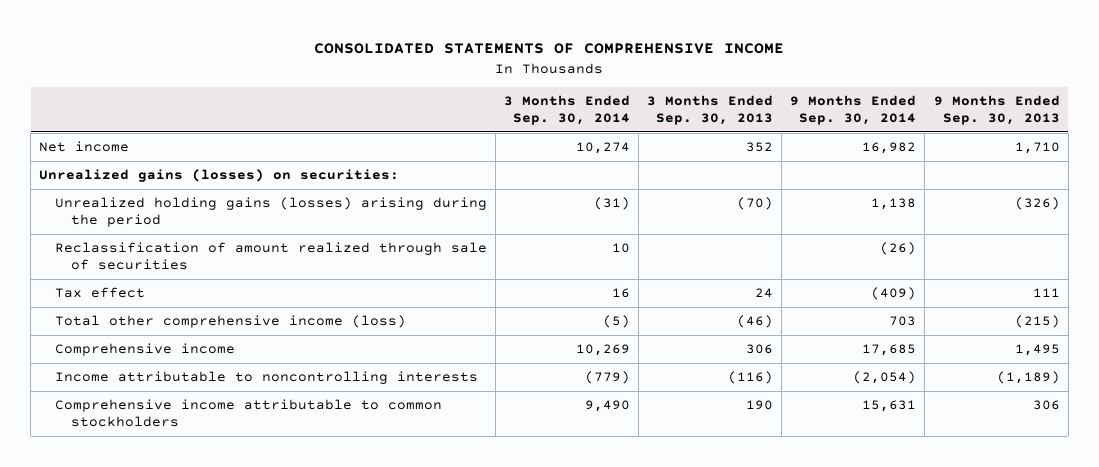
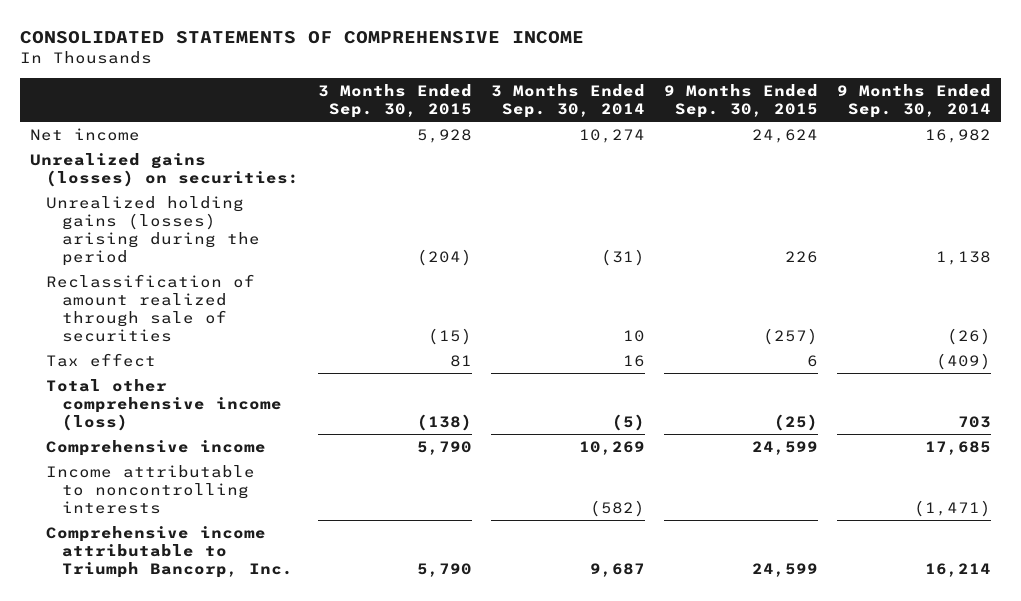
[647,95,774,125] 3 Months Ended Sep. 30, 2013 -> none
[933,95,1060,125] 9 Months Ended Sep. 30, 2013 -> none
none -> [318,84,473,119] 3 Months Ended Sep. 30, 2015
none -> [664,84,819,119] 9 Months Ended Sep. 30, 2015
[585,371,631,385] (779) -> [590,499,646,517] (582)
[853,371,917,385] (2,054) -> [914,499,992,517] (1,471)
[55,399,443,427] Comprehensive income attributable to common stockholders -> [45,525,294,578] Comprehensive income attributable to Triumph Bancorp, Inc.
[585,400,631,413] 9,490 -> [590,562,646,577] 9,687
[862,400,917,413] 15,631 -> [925,562,992,577] 16,214

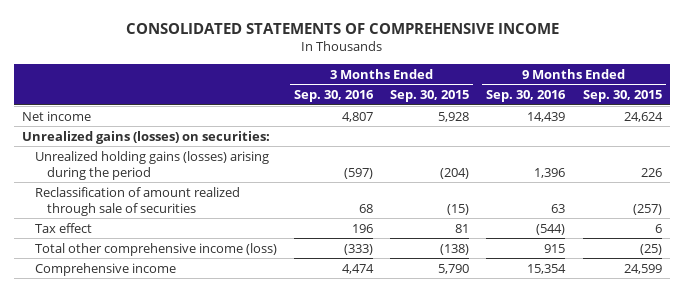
[491,84,646,119] 3 Months Ended Sep. 30, 2014 -> none
[837,84,992,119] 9 Months Ended Sep. 30, 2014 -> none
none -> [294,90,375,103] Sep. 30, 2016
none -> [486,90,567,103] Sep. 30, 2016
[45,464,255,514] Income attributable to noncontrolling interests -> none
[45,525,294,578] Comprehensive income attributable to Triumph Bancorp, Inc. -> none

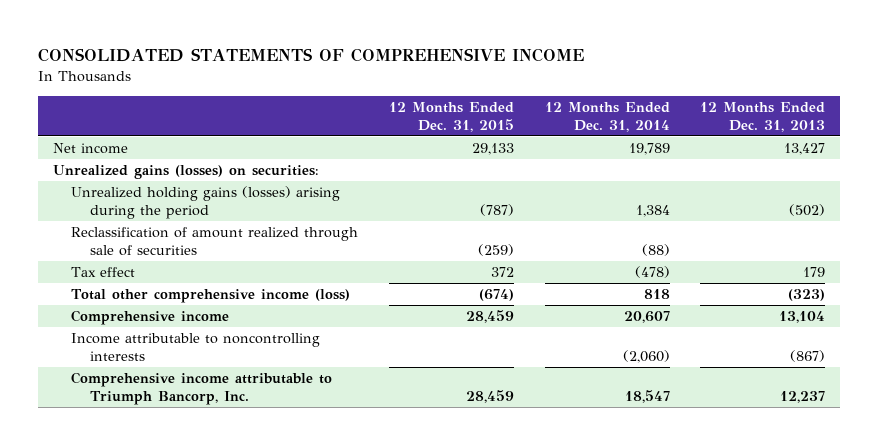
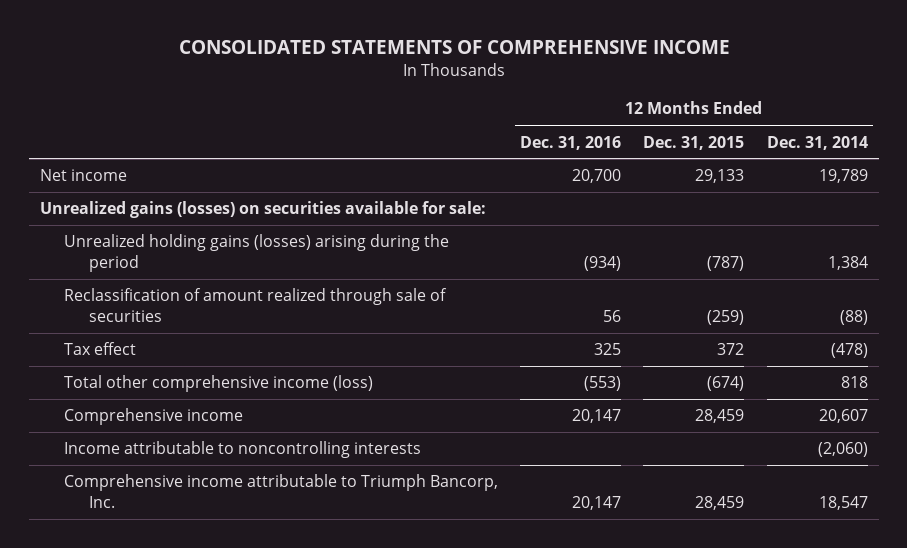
[700,101,826,132] 12 Months Ended Dec. 31, 2013 -> none
none -> [520,135,622,150] Dec. 31, 2016
[53,165,320,180] Unrealized gains (losses) on securities: -> [39,201,486,219] Unrealized gains (losses) on securities available for sale:

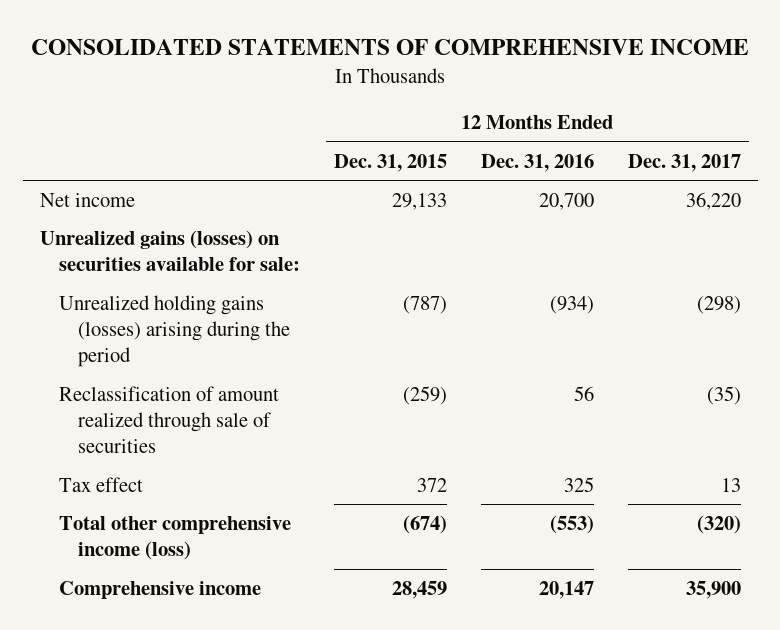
[766,135,868,150] Dec. 31, 2014 -> none
none -> [627,153,741,172] Dec. 31, 2017
[64,441,422,459] Income attributable to noncontrolling interests -> none
[64,474,499,509] Comprehensive income attributable to Triumph Bancorp, Inc. -> none

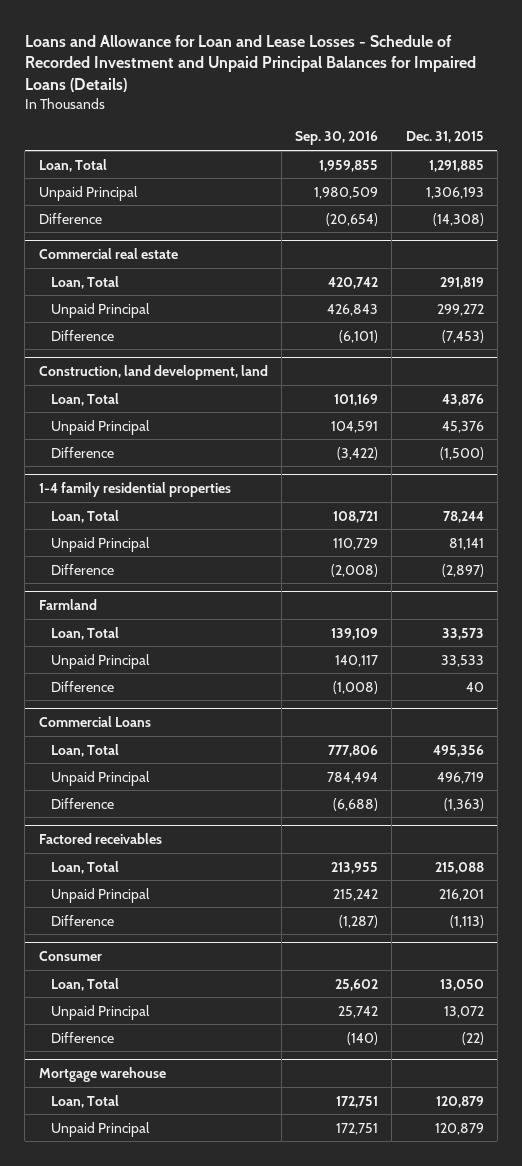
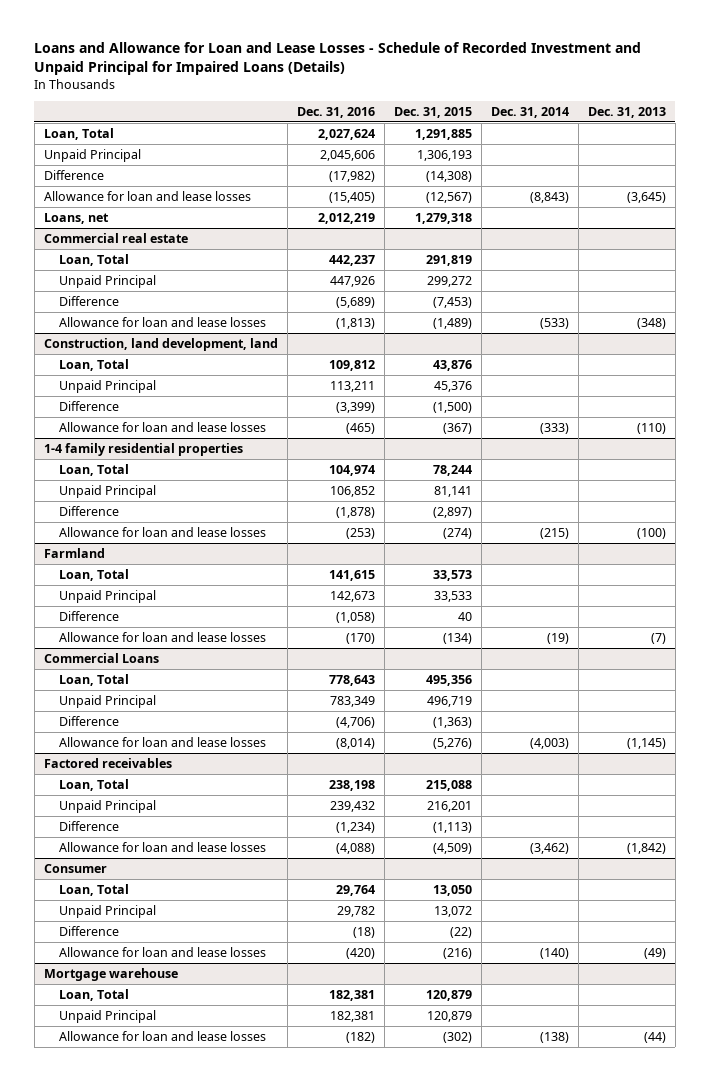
[24,34,476,93] Loans and Allowance for Loan and Lease Losses - Schedule of Recorded Investment and Unpaid Principal Balances for Impaired Loans (Details) -> [34,42,642,76] Loans and Allowance for Loan and Lease Losses - Schedule of Recorded Investment and Unpaid Principal for Impaired Loans (Details)
[295,131,379,146] Sep. 30, 2016 -> none
none -> [296,106,375,118] Dec. 31, 2016
none -> [490,106,569,118] Dec. 31, 2014
none -> [587,106,666,118] Dec. 31, 2013
none -> [43,190,251,201] Allowance for loan and lease losses
none -> [43,212,109,224] Loans, net
none -> [58,316,266,327] Allowance for loan and lease losses
none -> [58,421,266,432] Allowance for loan and lease losses
none -> [58,526,266,537] Allowance for loan and lease losses
none -> [58,631,266,642] Allowance for loan and lease losses
none -> [58,736,266,747] Allowance for loan and lease losses
none -> [58,841,266,852] Allowance for loan and lease losses
none -> [58,946,266,957] Allowance for loan and lease losses
none -> [58,1030,266,1041] Allowance for loan and lease losses

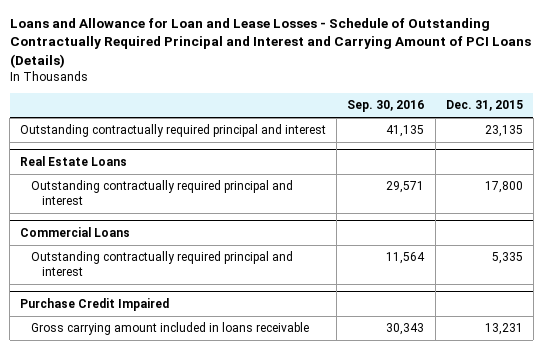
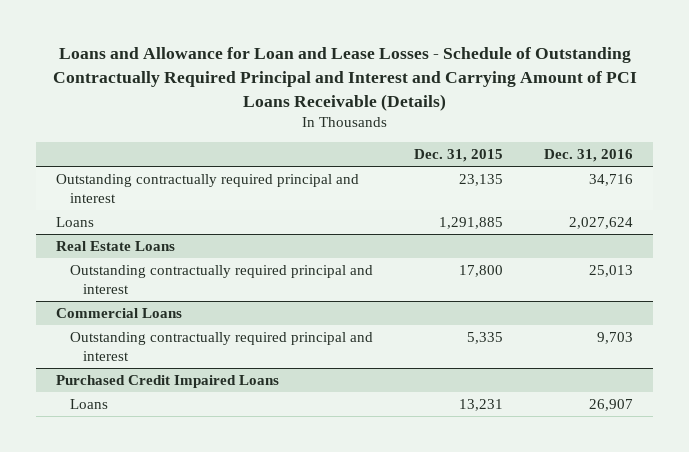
[9,18,531,68] Loans and Allowance for Loan and Lease Losses - Schedule of Outstanding Contractually Required Principal and Interest and Carrying Amount of PCI Loans (Details) -> [52,47,637,111] Loans and Allowance for Loan and Lease Losses - Schedule of Outstanding Contractually Required Principal and Interest and Carrying Amount of PCI Loans Receivable (Details)
[347,100,425,113] Sep. 30, 2016 -> none
none -> [543,149,633,163] Dec. 31, 2016
none -> [56,216,95,227] Loans
[20,297,170,311] Purchase Credit Impaired -> [56,374,280,388] Purchased Credit Impaired Loans
[31,322,310,336] Gross carrying amount included in loans receivable -> [69,398,108,409] Loans

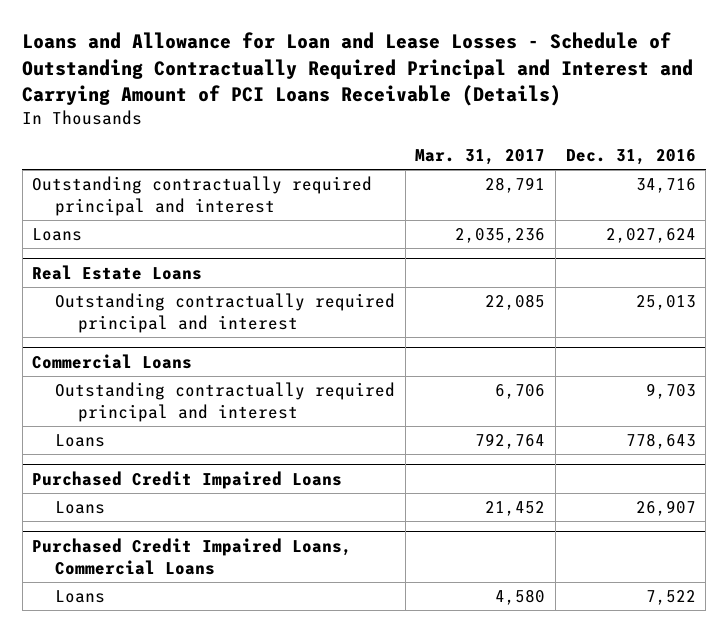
[413,149,503,163] Dec. 31, 2015 -> none
none -> [415,149,546,166] Mar. 31, 2017
none -> [55,434,106,448] Loans
none -> [32,537,353,575] Purchased Credit Impaired Loans, Commercial Loans
none -> [55,590,106,604] Loans

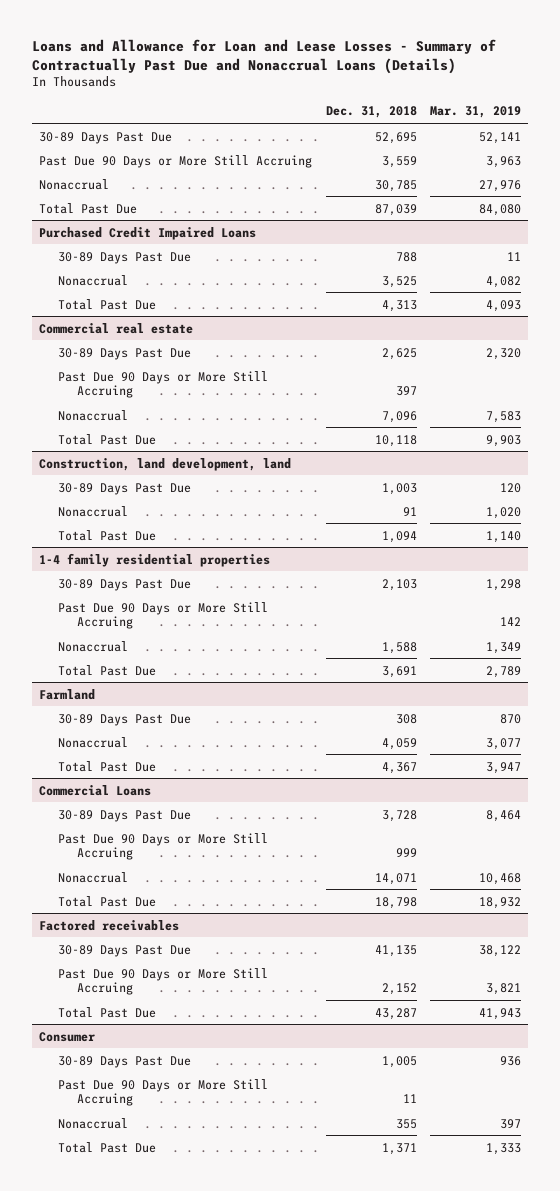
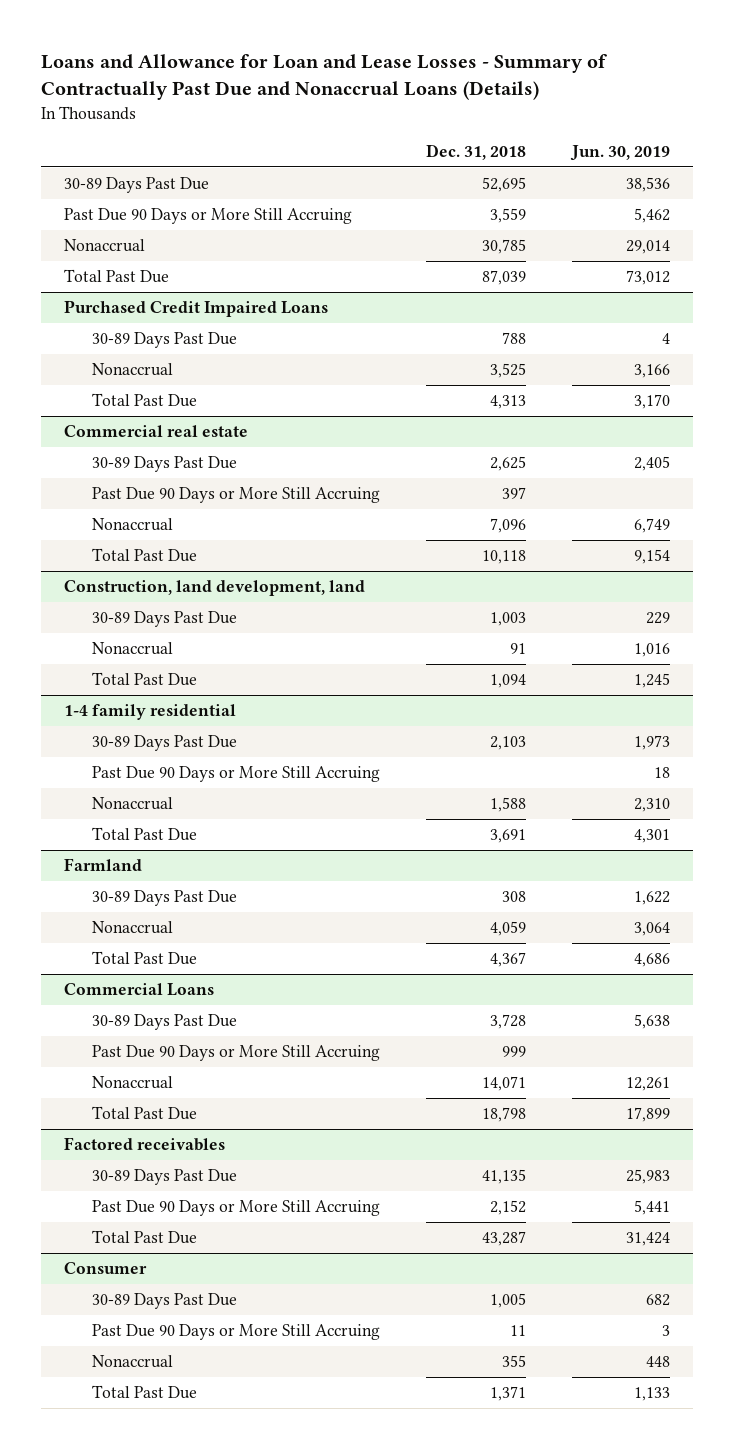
[430,106,522,119] Mar. 31, 2019 -> none
none -> [570,144,671,161] Jun. 30, 2019
[38,552,270,567] 1-4 family residential properties -> [64,703,237,720] 1-4 family residential

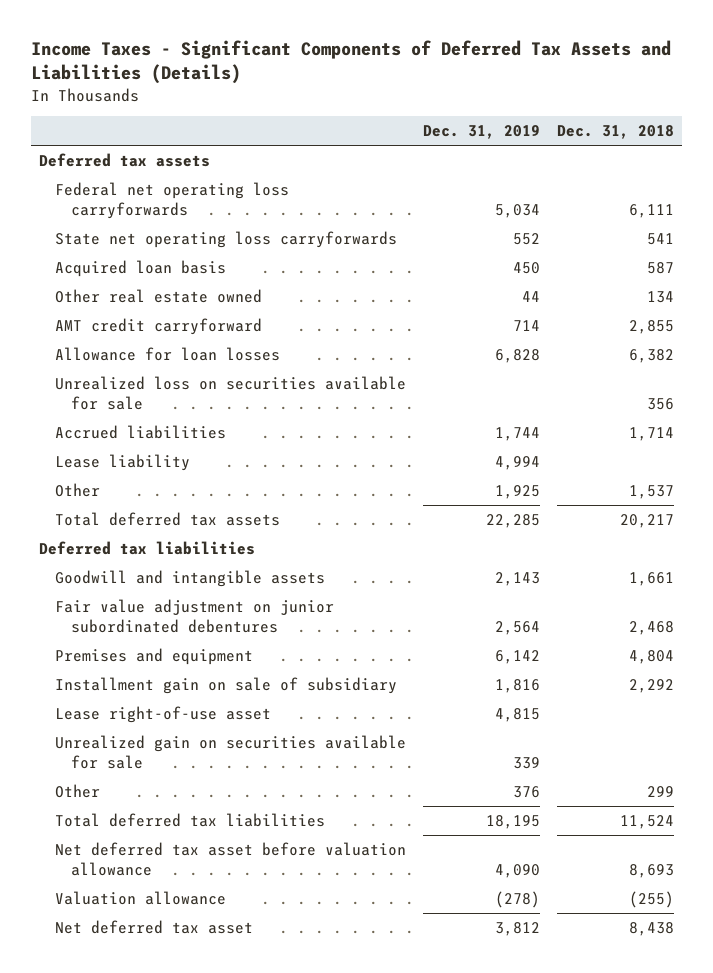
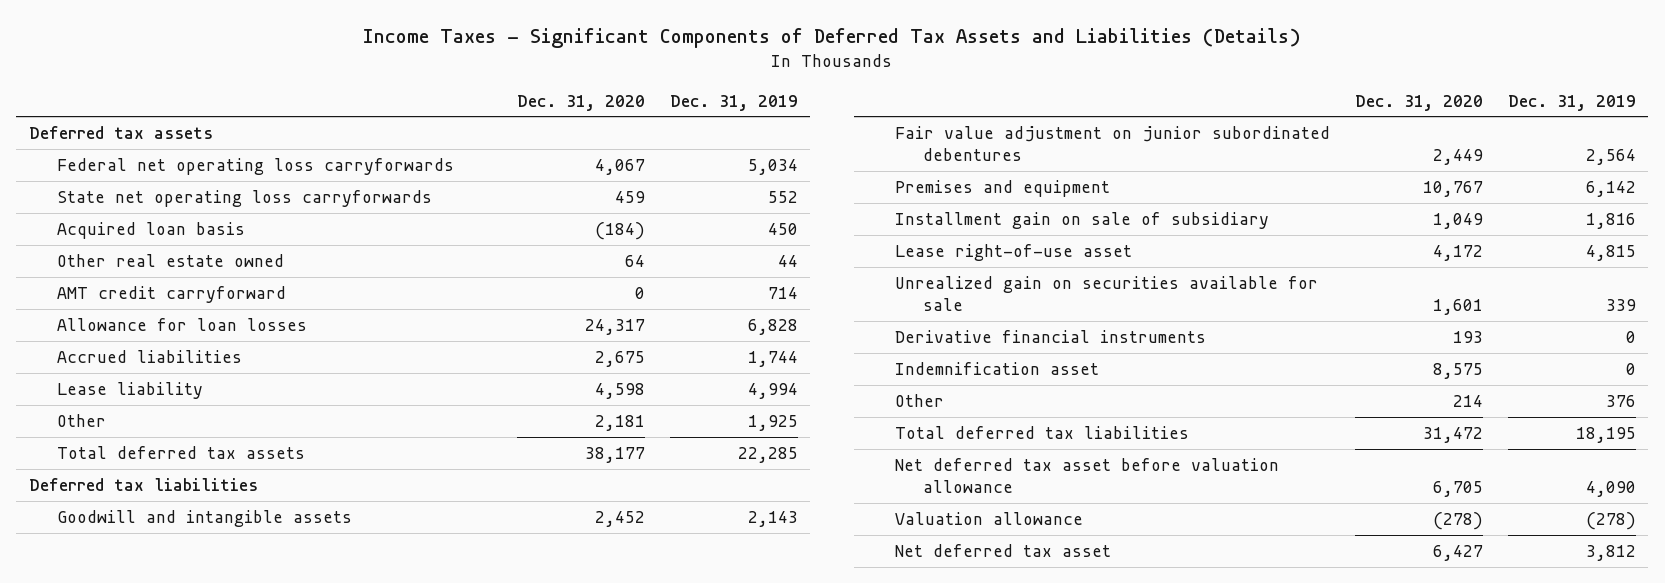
[556,125,674,140] Dec. 31, 2018 -> none
none -> [516,94,645,111] Dec. 31, 2020
[55,375,407,410] Unrealized loss on securities available for sale -> none
none -> [894,329,1206,343] Derivative financial instruments
none -> [894,361,1099,375] Indemnification asset

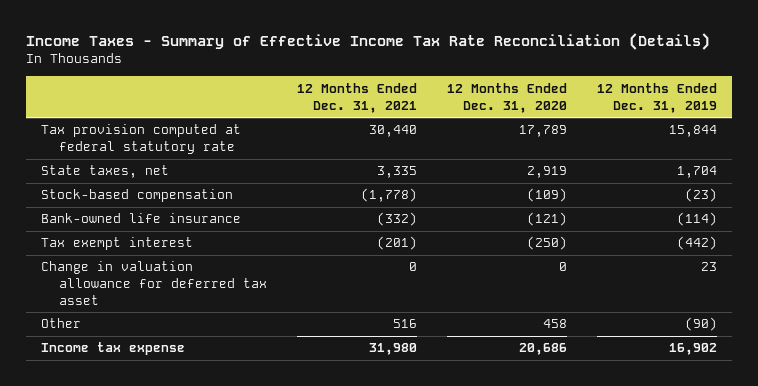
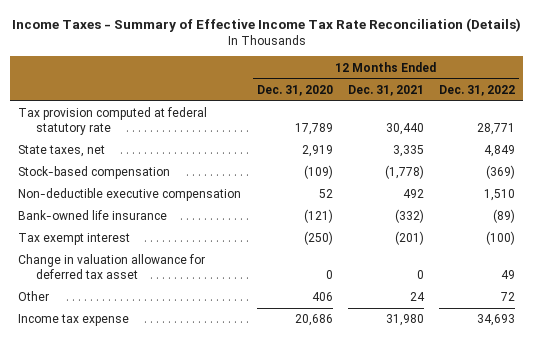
[596,82,717,113] 12 Months Ended Dec. 31, 2019 -> none
none -> [439,84,516,96] Dec. 31, 2022
none -> [18,188,242,202] Non-deductible executive compensation
[393,319,418,329] 516 -> [409,292,425,302] 24
[542,319,567,329] 458 -> [311,292,333,302] 406

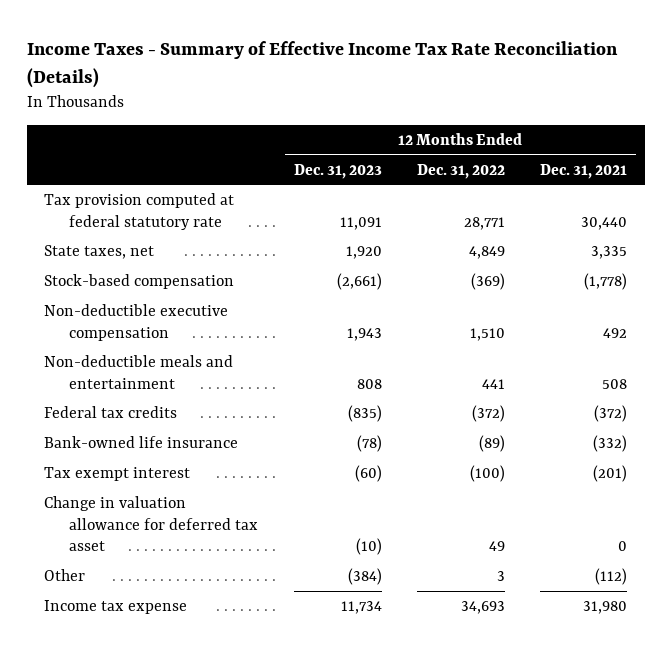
[256,84,333,96] Dec. 31, 2020 -> none
none -> [293,163,382,179] Dec. 31, 2023
none -> [44,354,234,389] Non-deductible meals and entertainment
none -> [44,405,178,418] Federal tax credits
[409,292,425,302] 24 -> [595,567,628,585] (112)
[501,292,516,302] 72 -> [496,570,505,581] 3

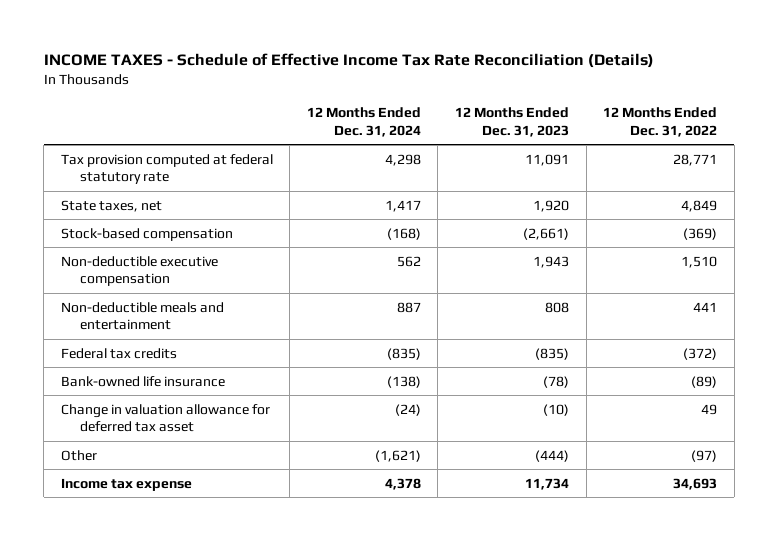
[26,40,618,88] Income Taxes - Summary of Effective Income Tax Rate Reconciliation (Details) -> [43,53,654,69] INCOME TAXES - Schedule of Effective Income Tax Rate Reconciliation (Details)
[540,163,628,179] Dec. 31, 2021 -> none
none -> [306,106,421,137] 12 Months Ended Dec. 31, 2024
[44,466,191,481] Tax exempt interest -> none
[347,567,382,585] (384) -> [535,449,570,462] (444)
[496,570,505,581] 3 -> [691,449,718,462] (97)

